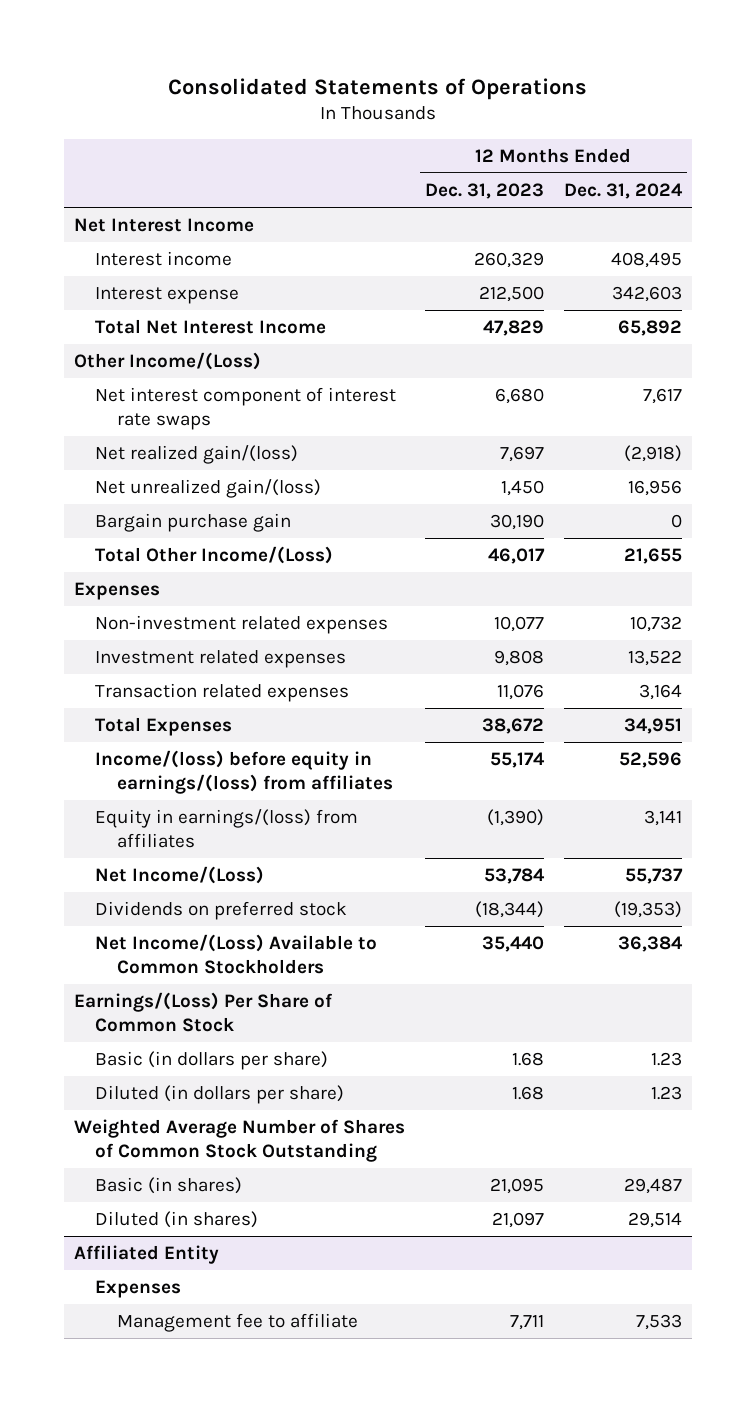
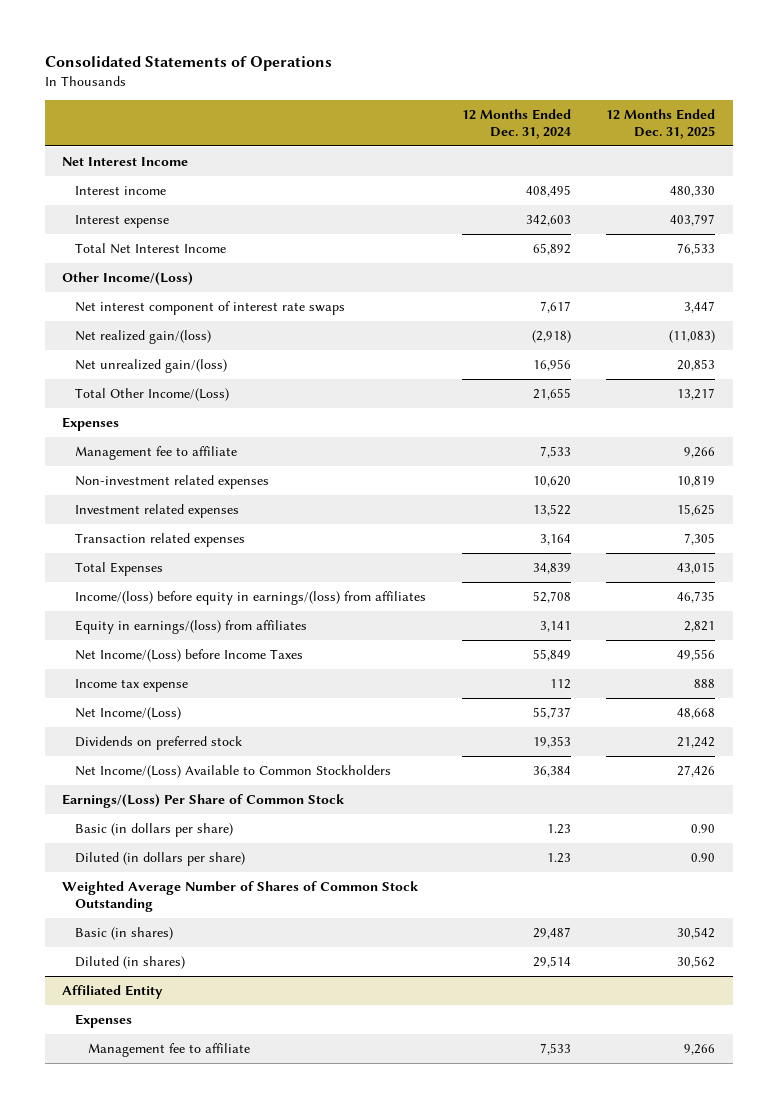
[424,182,544,199] Dec. 31, 2023 -> none
none -> [606,108,716,140] 12 Months Ended Dec. 31, 2025
[95,513,292,533] Bargain purchase gain -> none
none -> [75,445,238,460] Management fee to affiliate
[629,616,682,633] 10,732 -> [532,475,571,487] 10,620
[623,718,682,735] 34,951 -> [532,562,571,574] 34,839
[618,752,682,769] 52,596 -> [532,590,571,603] 52,708
none -> [75,648,304,662] Net Income/(Loss) before Income Taxes
none -> [75,678,189,692] Income tax expense
[613,901,682,919] (19,353) -> [532,735,571,748] 19,353

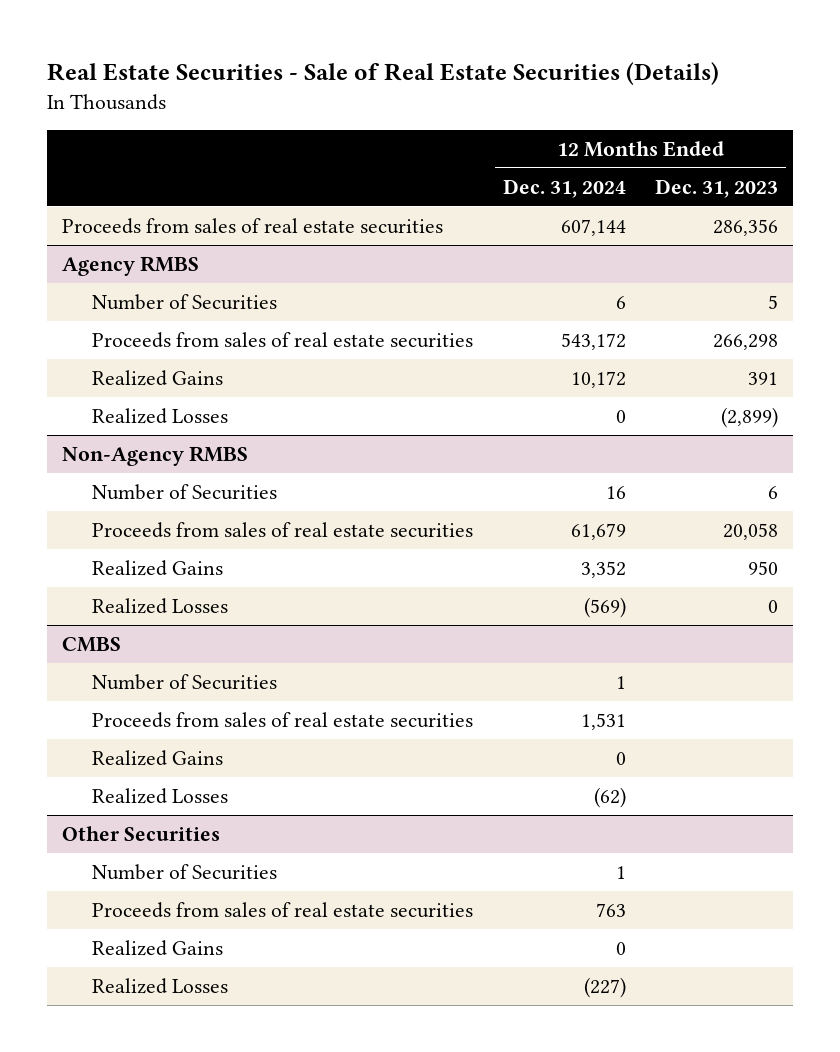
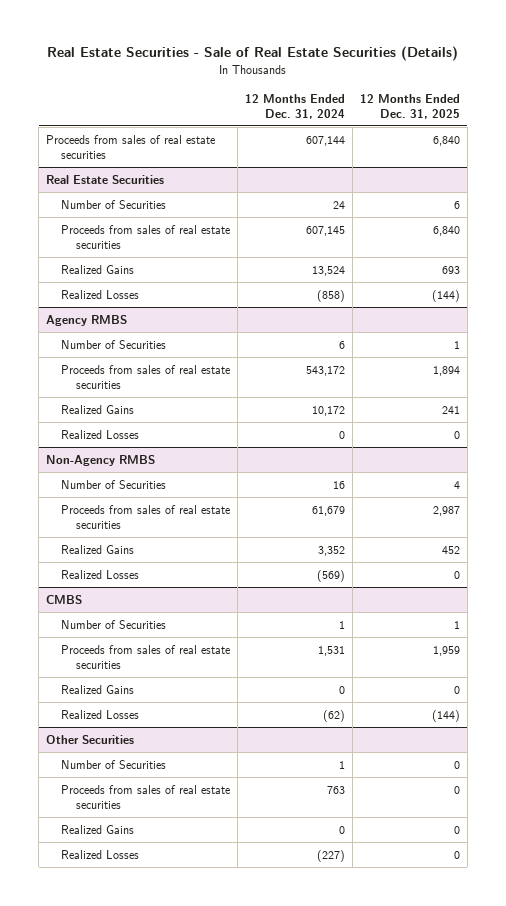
[655,178,779,198] Dec. 31, 2023 -> none
none -> [359,93,460,119] 12 Months Ended Dec. 31, 2025
none -> [45,174,164,184] Real Estate Securities
none -> [60,199,166,209] Number of Securities
none -> [60,224,230,249] Proceeds from sales of real estate securities
none -> [60,264,134,274] Realized Gains
none -> [60,289,139,299] Realized Losses

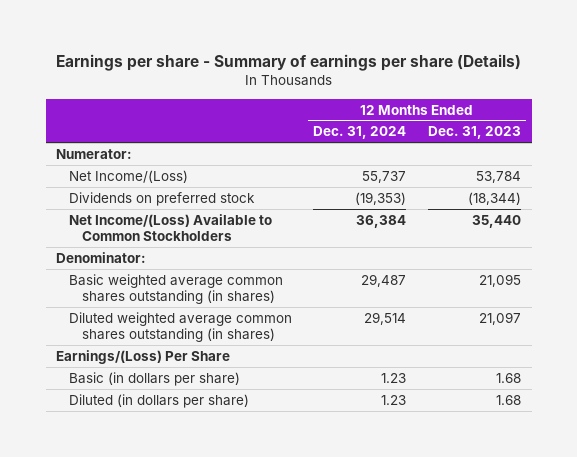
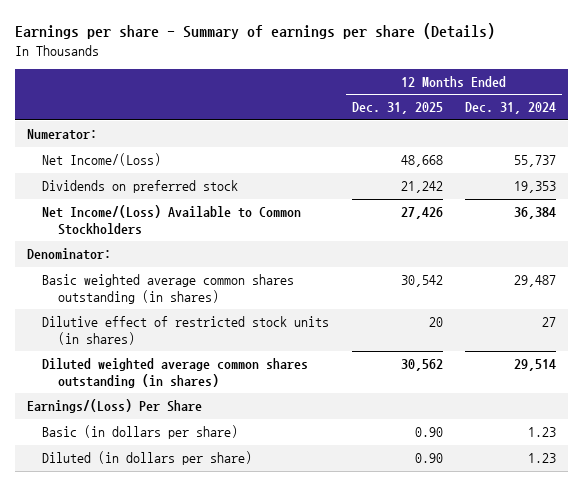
[427,126,521,140] Dec. 31, 2023 -> none
none -> [351,102,443,115] Dec. 31, 2025
[355,191,407,205] (19,353) -> [514,181,557,194] 19,353
none -> [42,316,330,345] Dilutive effect of restricted stock units (in shares)

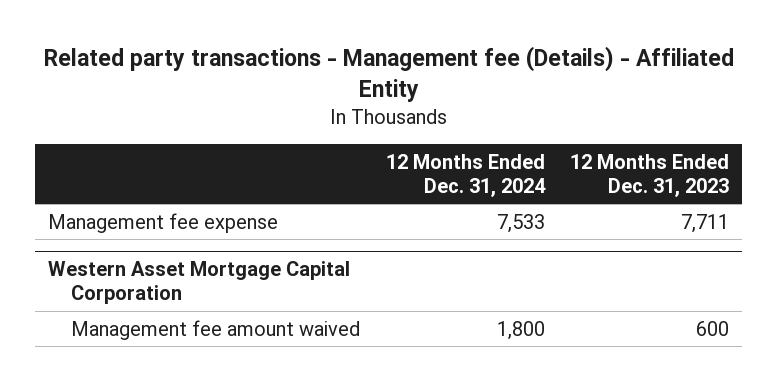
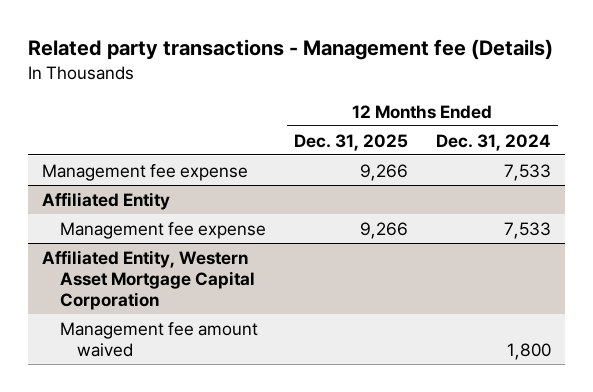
[43,46,734,103] Related party transactions - Management fee (Details) - Affiliated Entity -> [28,39,554,61] Related party transactions - Management fee (Details)
[570,153,730,197] 12 Months Ended Dec. 31, 2023 -> none
none -> [293,133,408,151] Dec. 31, 2025
[48,260,351,305] Western Asset Mortgage Capital Corporation -> [42,191,171,210] Affiliated Entity
none -> [59,221,266,239] Management fee expense
none -> [42,249,255,310] Affiliated Entity, Western Asset Mortgage Capital Corporation

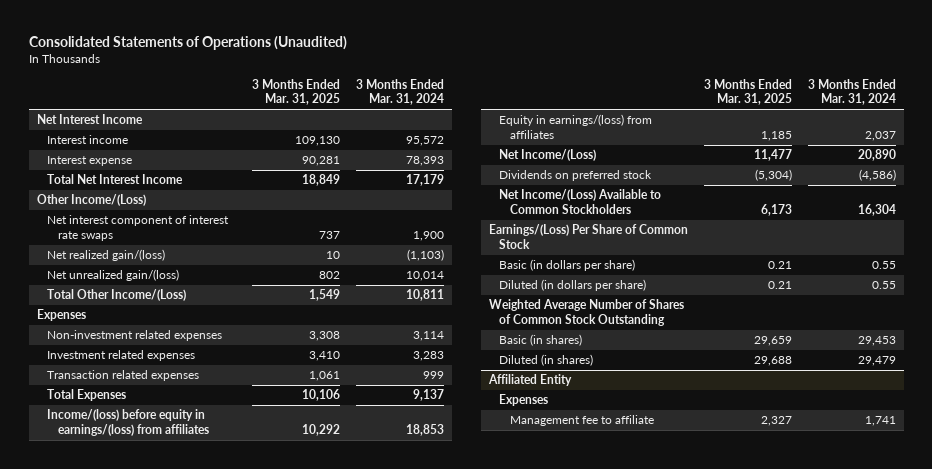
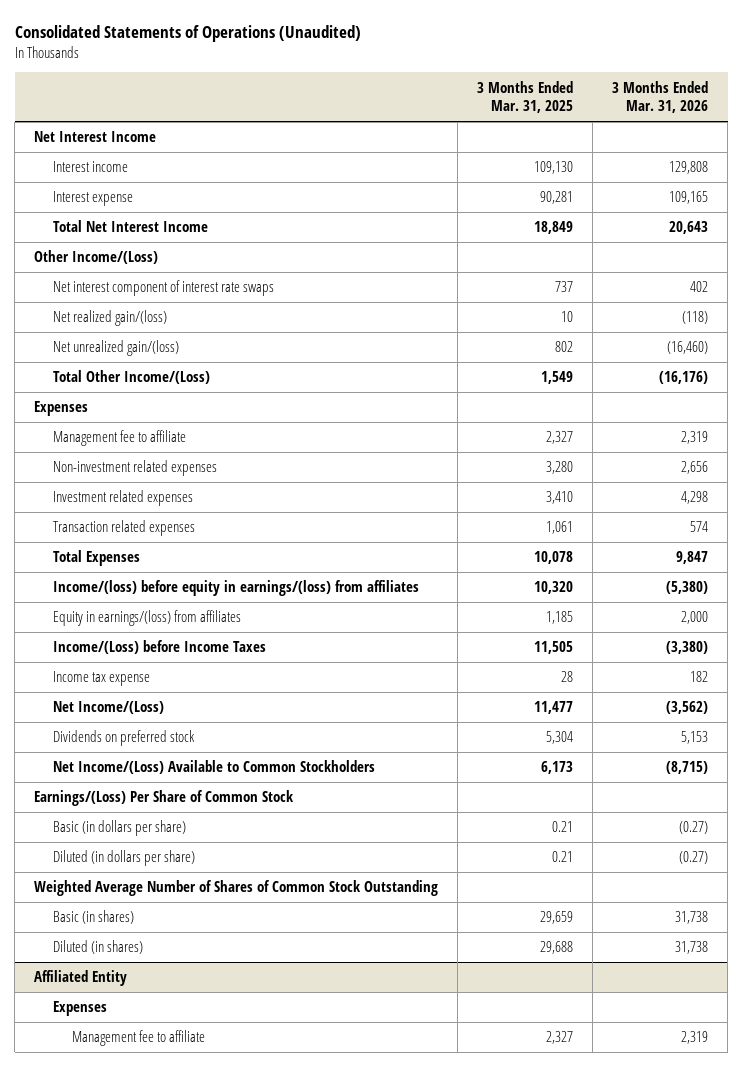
[355,78,444,106] 3 Months Ended Mar. 31, 2024 -> none
none -> [612,80,709,114] 3 Months Ended Mar. 31, 2026
none -> [53,430,187,447] Management fee to affiliate
[308,331,340,342] 3,308 -> [546,461,574,475] 3,280
[301,389,340,402] 10,106 -> [534,551,574,565] 10,078
[301,424,340,437] 10,292 -> [534,581,574,595] 10,320
none -> [53,640,267,655] Income/(Loss) before Income Taxes
none -> [53,671,151,687] Income tax expense
[754,169,792,182] (5,304) -> [546,731,574,745] 5,304

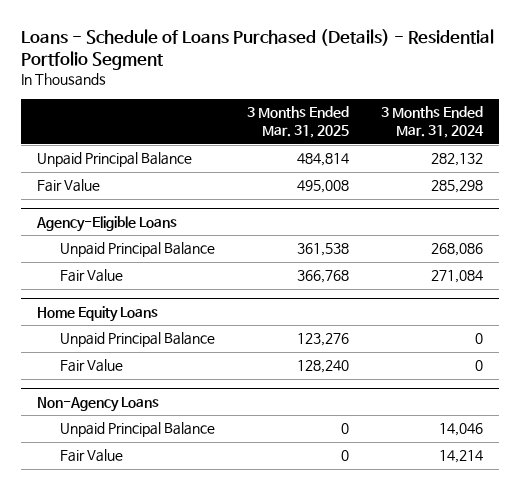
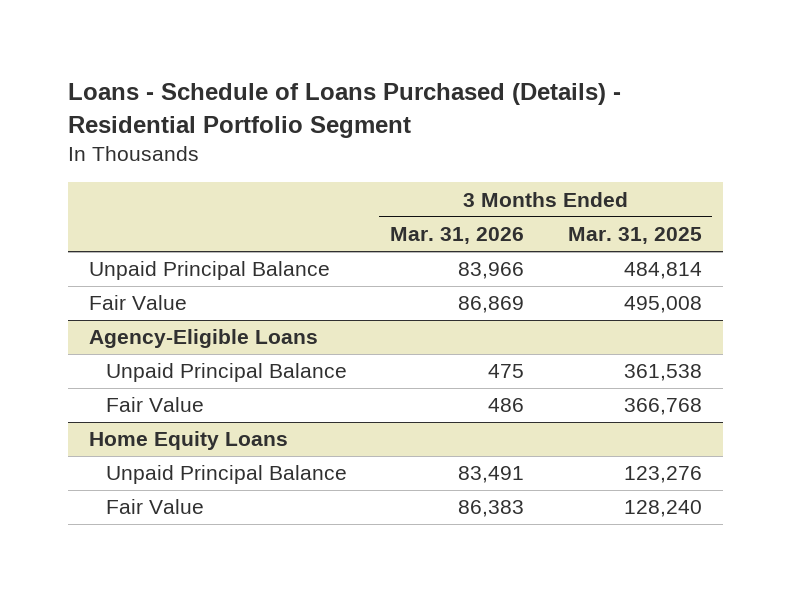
[381,106,485,139] 3 Months Ended Mar. 31, 2024 -> none
none -> [390,227,525,245] Mar. 31, 2026
[36,396,159,412] Non-Agency Loans -> none
[59,422,215,438] Unpaid Principal Balance -> none
[59,449,123,463] Fair Value -> none

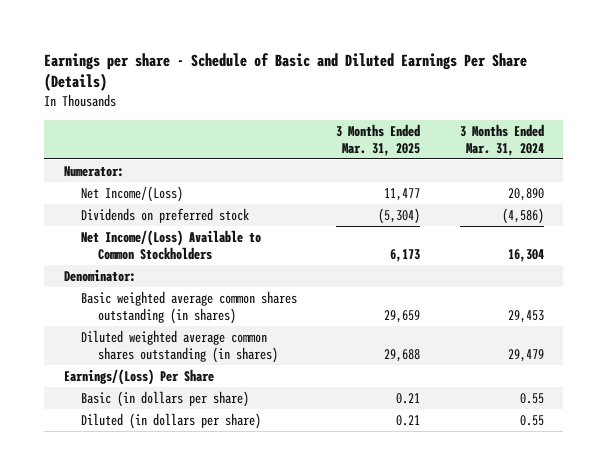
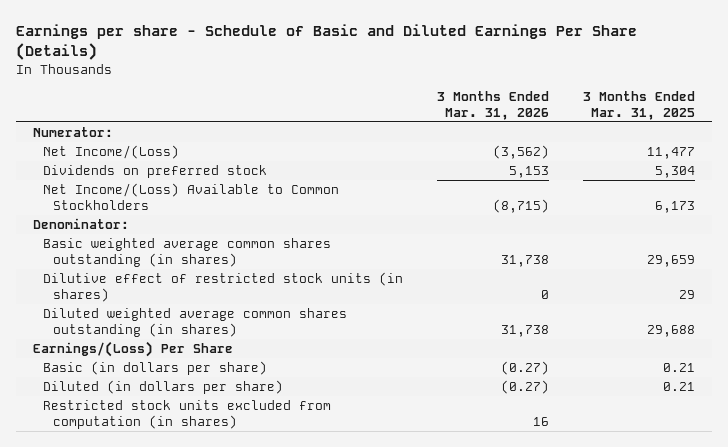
[459,124,544,156] 3 Months Ended Mar. 31, 2024 -> none
none -> [437,90,550,120] 3 Months Ended Mar. 31, 2026
[378,207,421,224] (5,304) -> [655,166,696,179] 5,304
none -> [43,272,404,303] Dilutive effect of restricted stock units (in shares)
none -> [43,400,332,430] Restricted stock units excluded from computation (in shares)

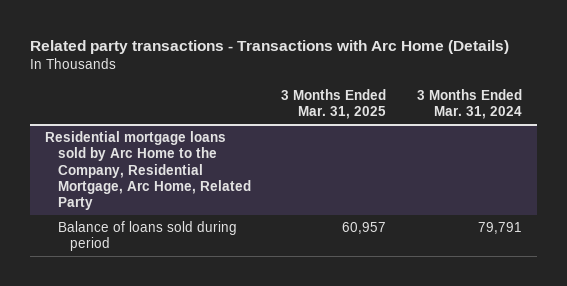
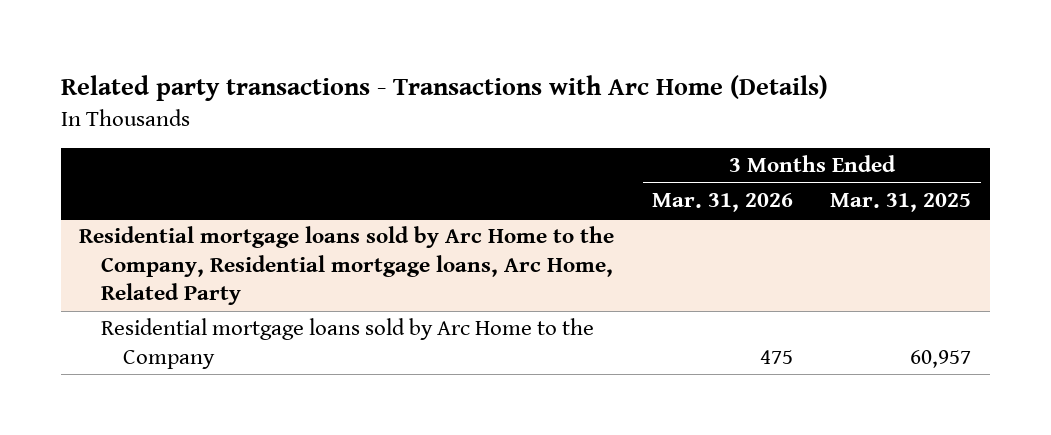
[416,89,522,120] 3 Months Ended Mar. 31, 2024 -> none
none -> [651,193,793,213] Mar. 31, 2026
[45,131,251,210] Residential mortgage loans sold by Arc Home to the Company, Residential Mortgage, Arc Home, Related Party -> [79,226,615,306] Residential mortgage loans sold by Arc Home to the Company, Residential mortgage loans, Arc Home, Related Party
[57,221,237,252] Balance of loans sold during period -> [101,318,595,369] Residential mortgage loans sold by Arc Home to the Company

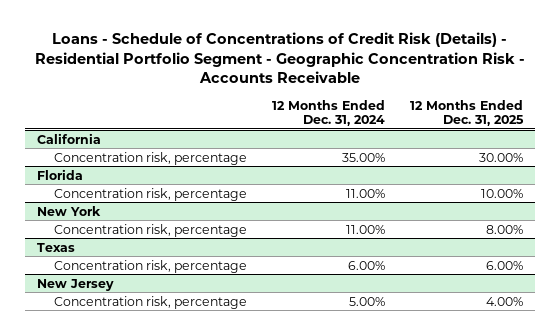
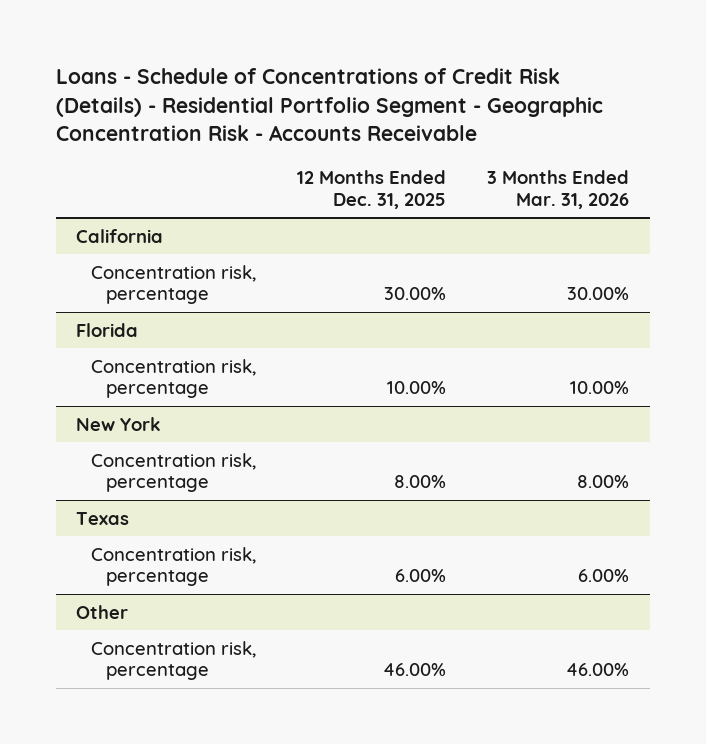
[272,99,386,127] 12 Months Ended Dec. 31, 2024 -> none
none -> [487,169,630,209] 3 Months Ended Mar. 31, 2026
[36,278,114,291] New Jersey -> [76,604,129,619] Other
[485,296,523,306] 4.00% -> [383,663,447,677] 46.00%

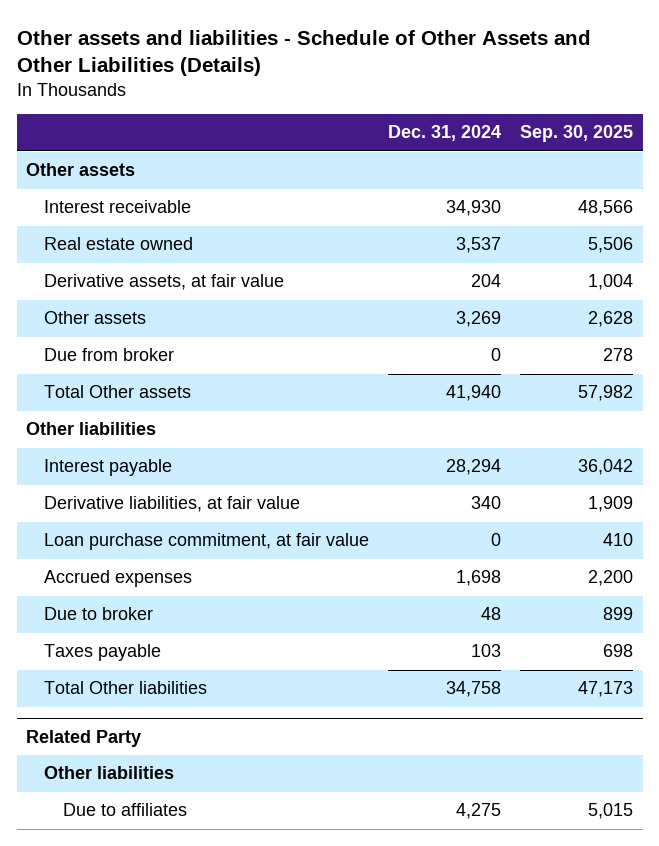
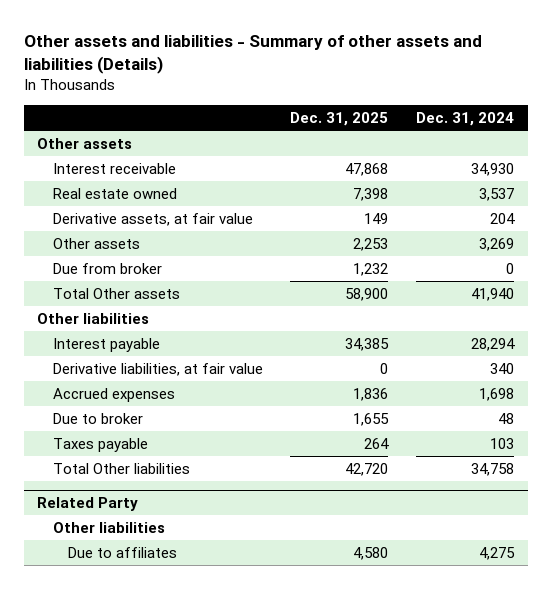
[16,29,591,77] Other assets and liabilities - Schedule of Other Assets and Other Liabilities (Details) -> [23,34,482,75] Other assets and liabilities - Summary of other assets and liabilities (Details)
[520,125,634,143] Sep. 30, 2025 -> none
none -> [290,111,389,126] Dec. 31, 2025
[44,533,370,551] Loan purchase commitment, at fair value -> none

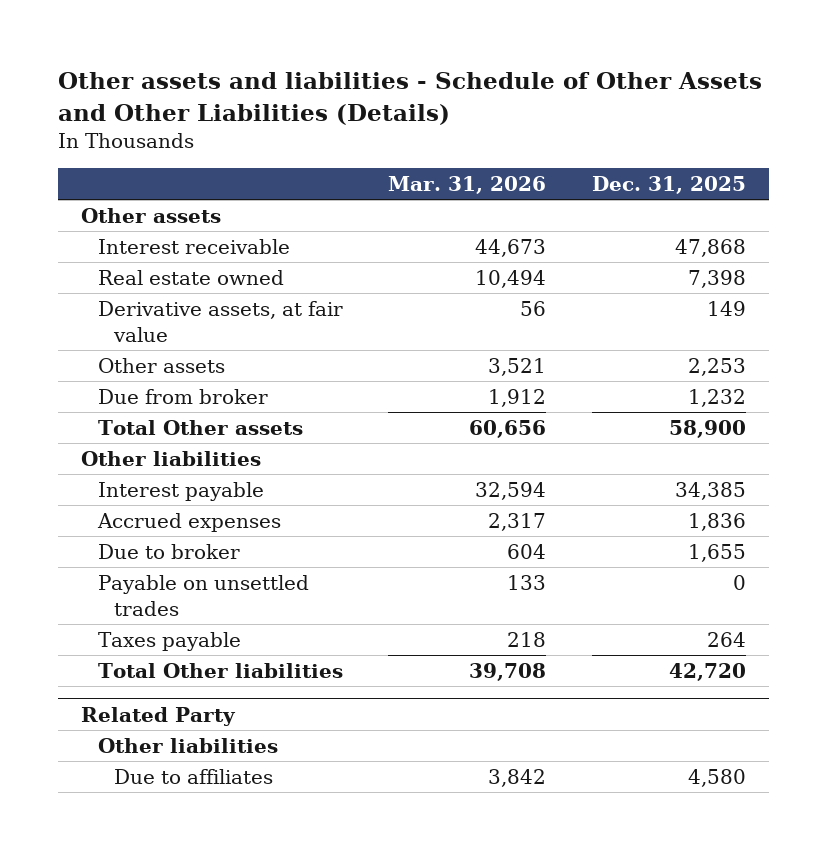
[23,34,482,75] Other assets and liabilities - Summary of other assets and liabilities (Details) -> [58,72,763,125] Other assets and liabilities - Schedule of Other Assets and Other Liabilities (Details)
[415,111,514,126] Dec. 31, 2024 -> none
none -> [388,175,547,194] Mar. 31, 2026
[52,362,263,376] Derivative liabilities, at fair value -> none
none -> [97,574,309,616] Payable on unsettled trades

